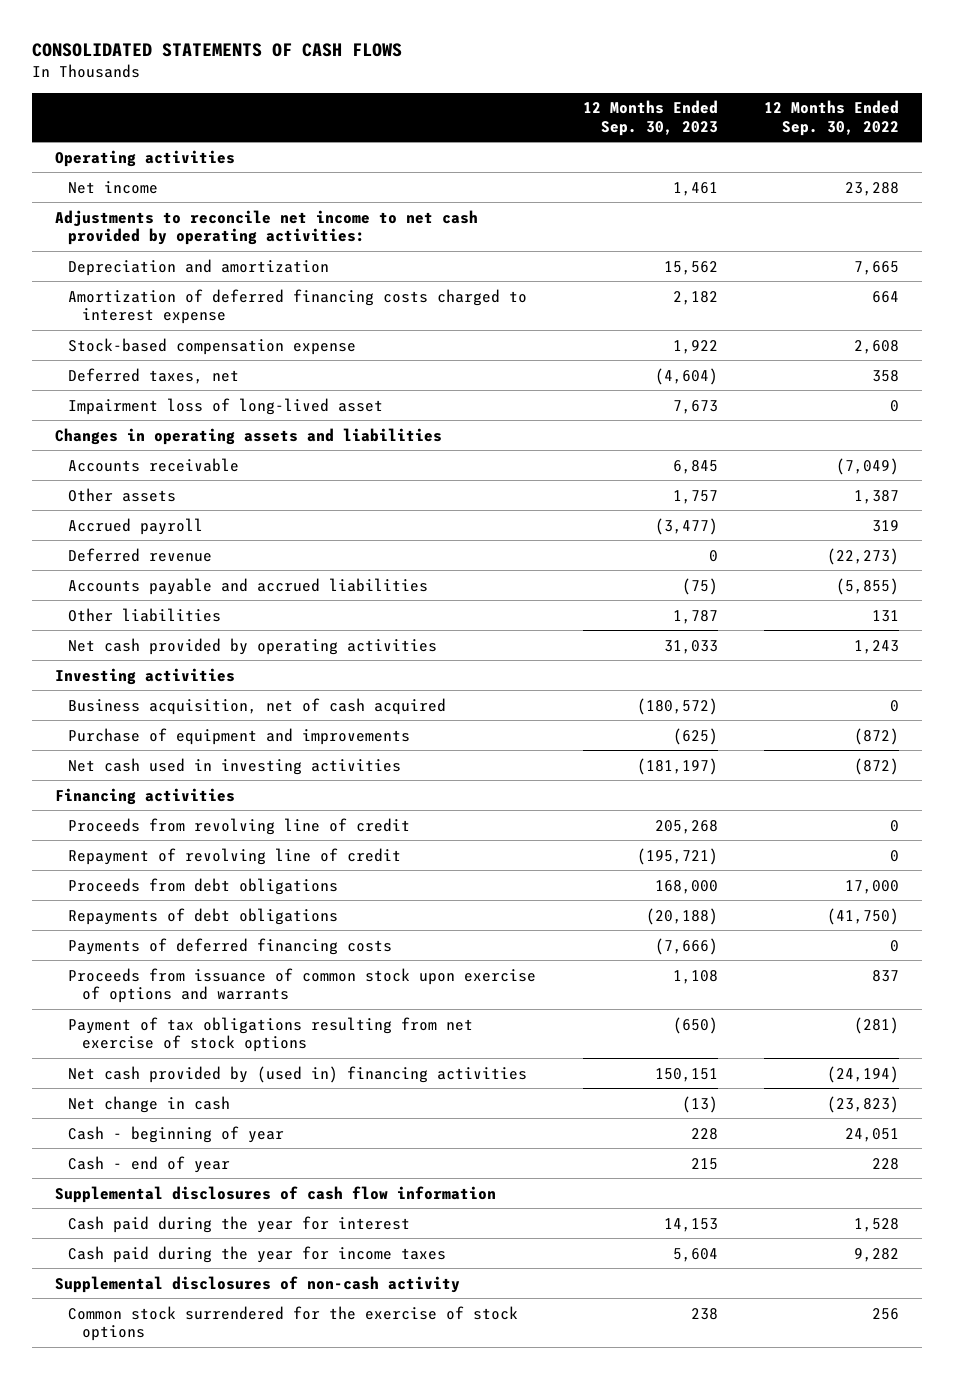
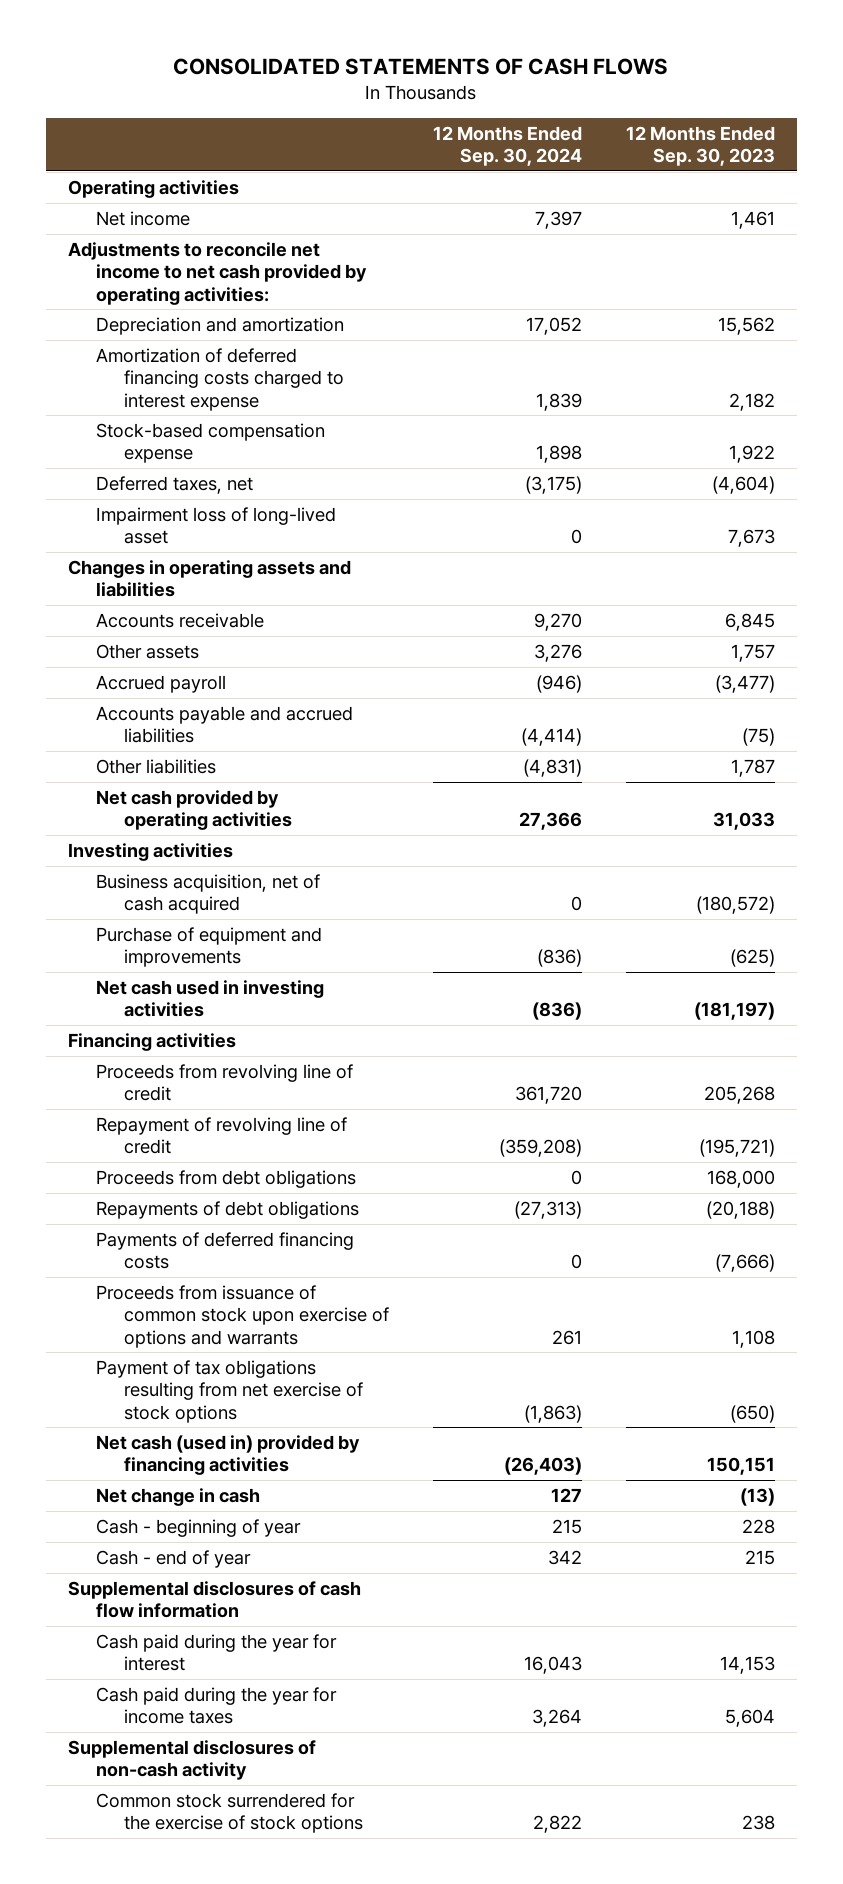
[764,100,900,136] 12 Months Ended Sep. 30, 2022 -> none
none -> [433,125,583,166] 12 Months Ended Sep. 30, 2024
[68,547,213,562] Deferred revenue -> none
[68,1065,528,1083] Net cash provided by (used in) financing activities -> [95,1434,360,1476] Net cash (used in) provided by financing activities

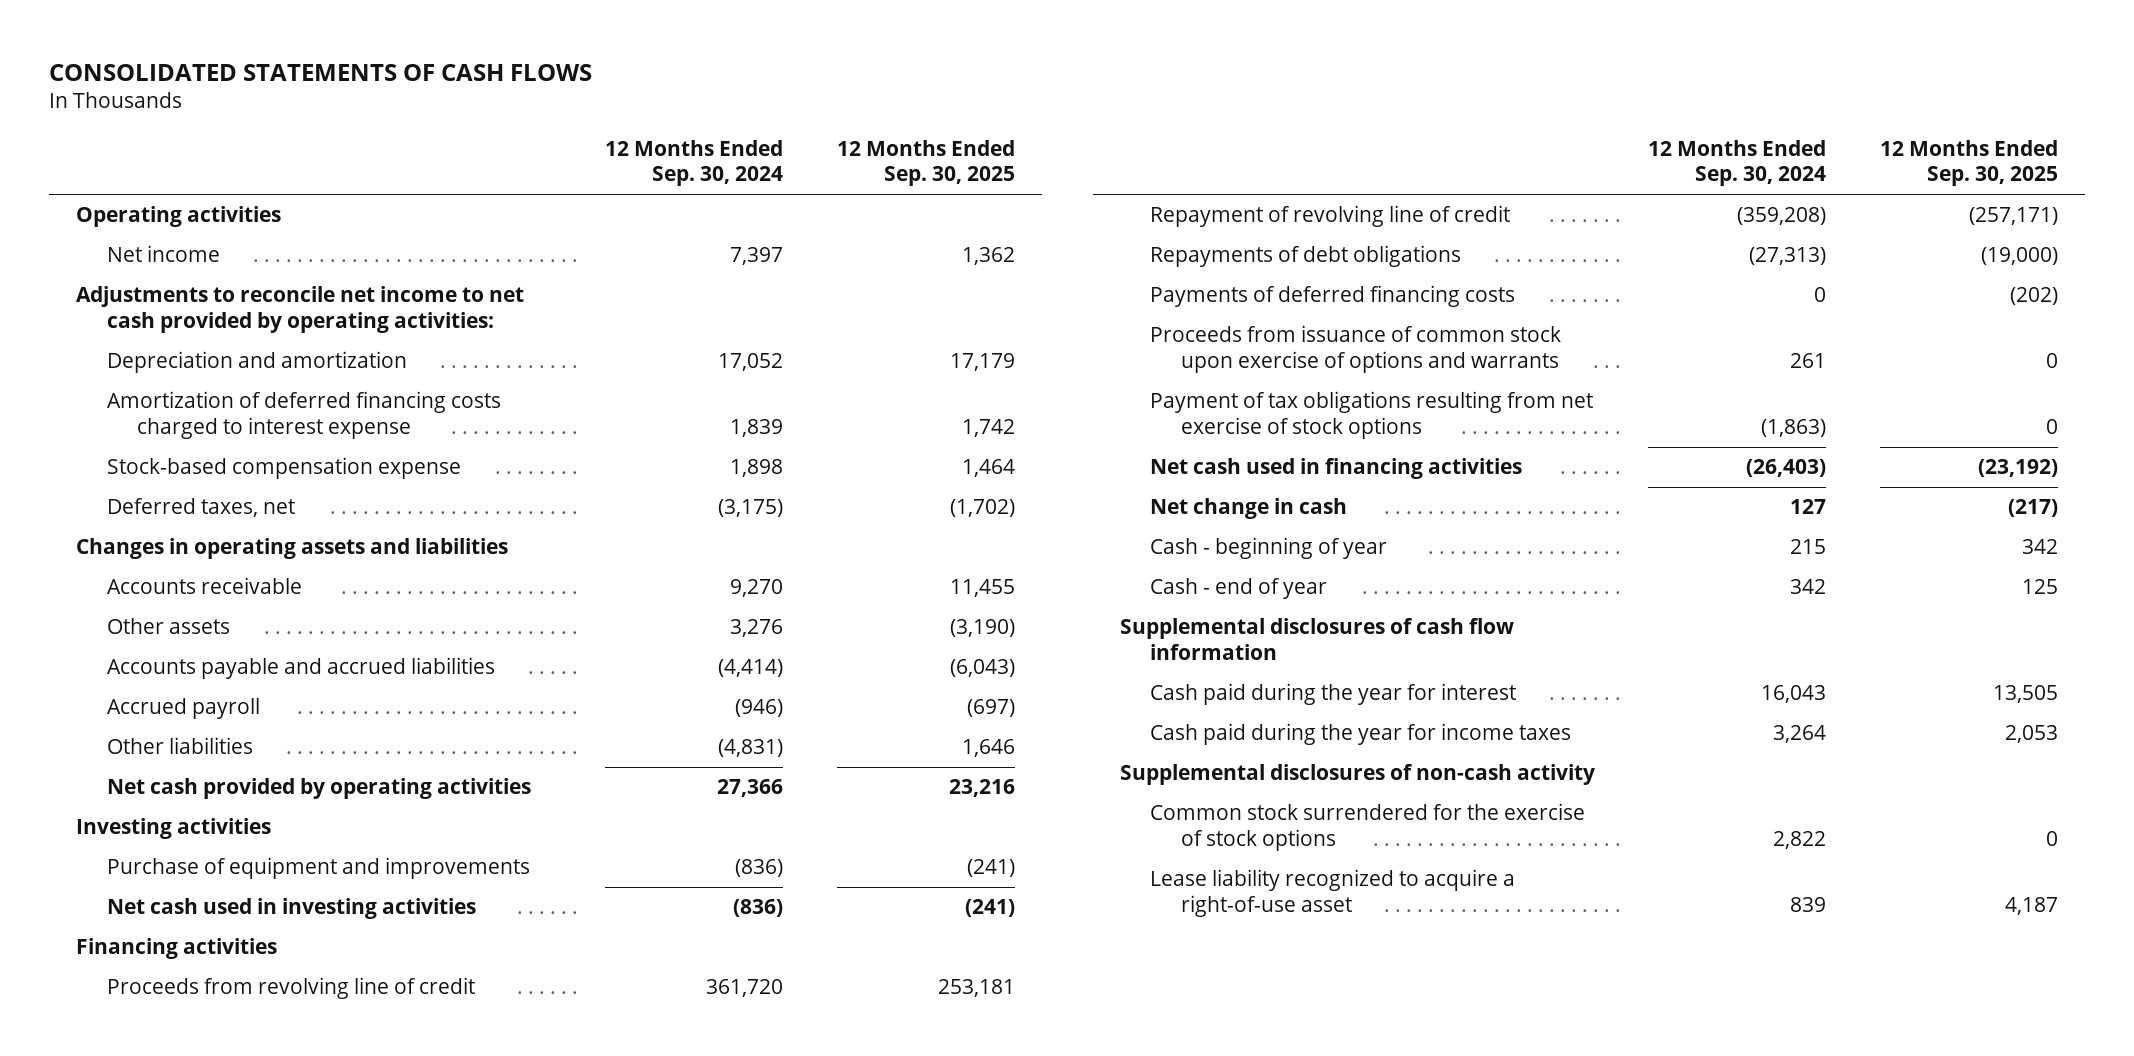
[626,125,776,166] 12 Months Ended Sep. 30, 2023 -> none
none -> [836,139,1015,187] 12 Months Ended Sep. 30, 2025
[95,506,336,545] Impairment loss of long-lived asset -> none
[95,674,226,693] Accrued payroll -> [106,698,260,720] Accrued payroll
[95,873,320,915] Business acquisition, net of cash acquired -> none
[95,1169,356,1188] Proceeds from debt obligations -> none
[95,1434,360,1476] Net cash (used in) provided by financing activities -> [1150,458,1523,480] Net cash used in financing activities
none -> [1150,869,1516,918] Lease liability recognized to acquire a right-of-use asset

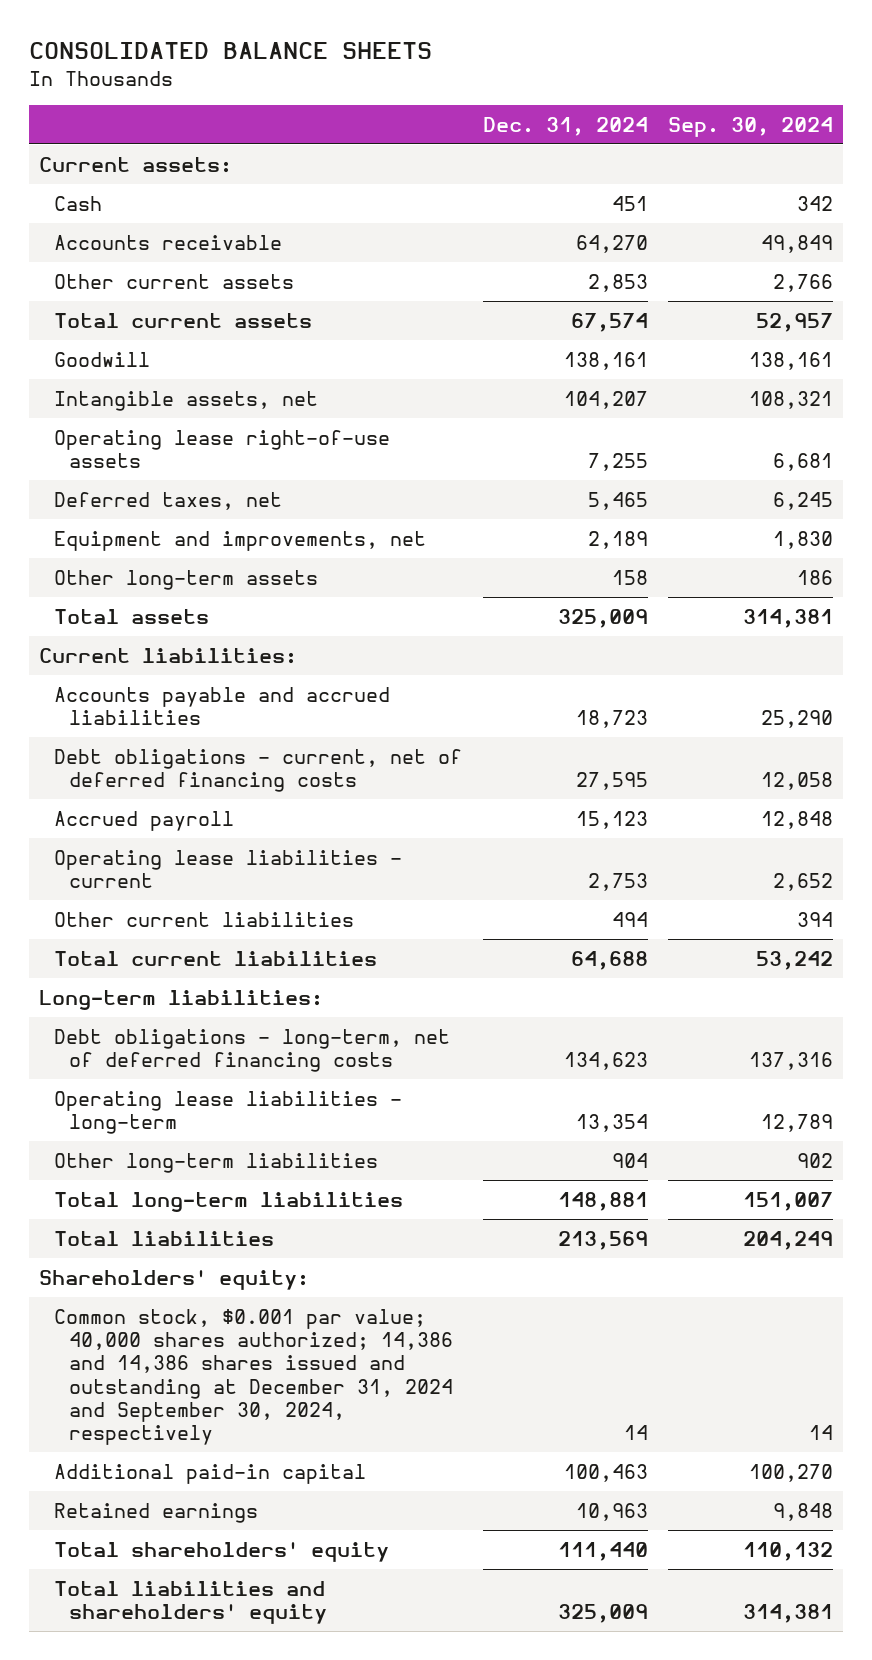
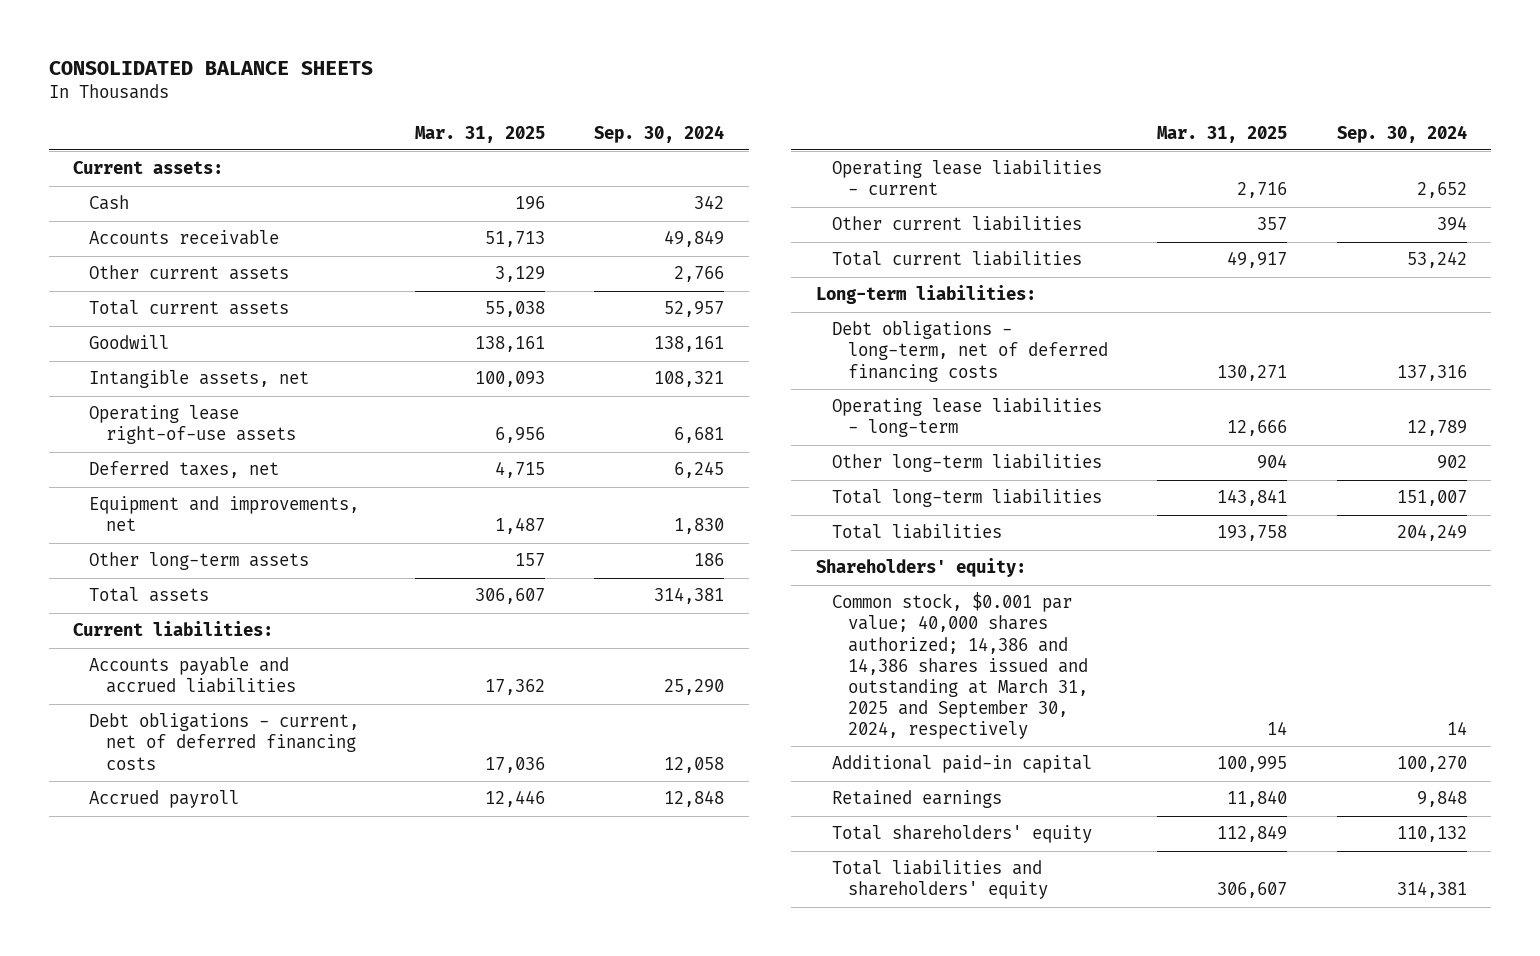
[482,116,648,136] Dec. 31, 2024 -> none
none -> [414,125,545,143] Mar. 31, 2025
[54,1308,454,1446] Common stock, $0.001 par value; 40,000 shares authorized; 14,386 and 14,386 shares issued and outstanding at December 31, 2024 and September 30, 2024, respectively -> [832,592,1089,739] Common stock, $0.001 par value; 40,000 shares authorized; 14,386 and 14,386 shares issued and outstanding at March 31, 2025 and September 30, 2024, respectively

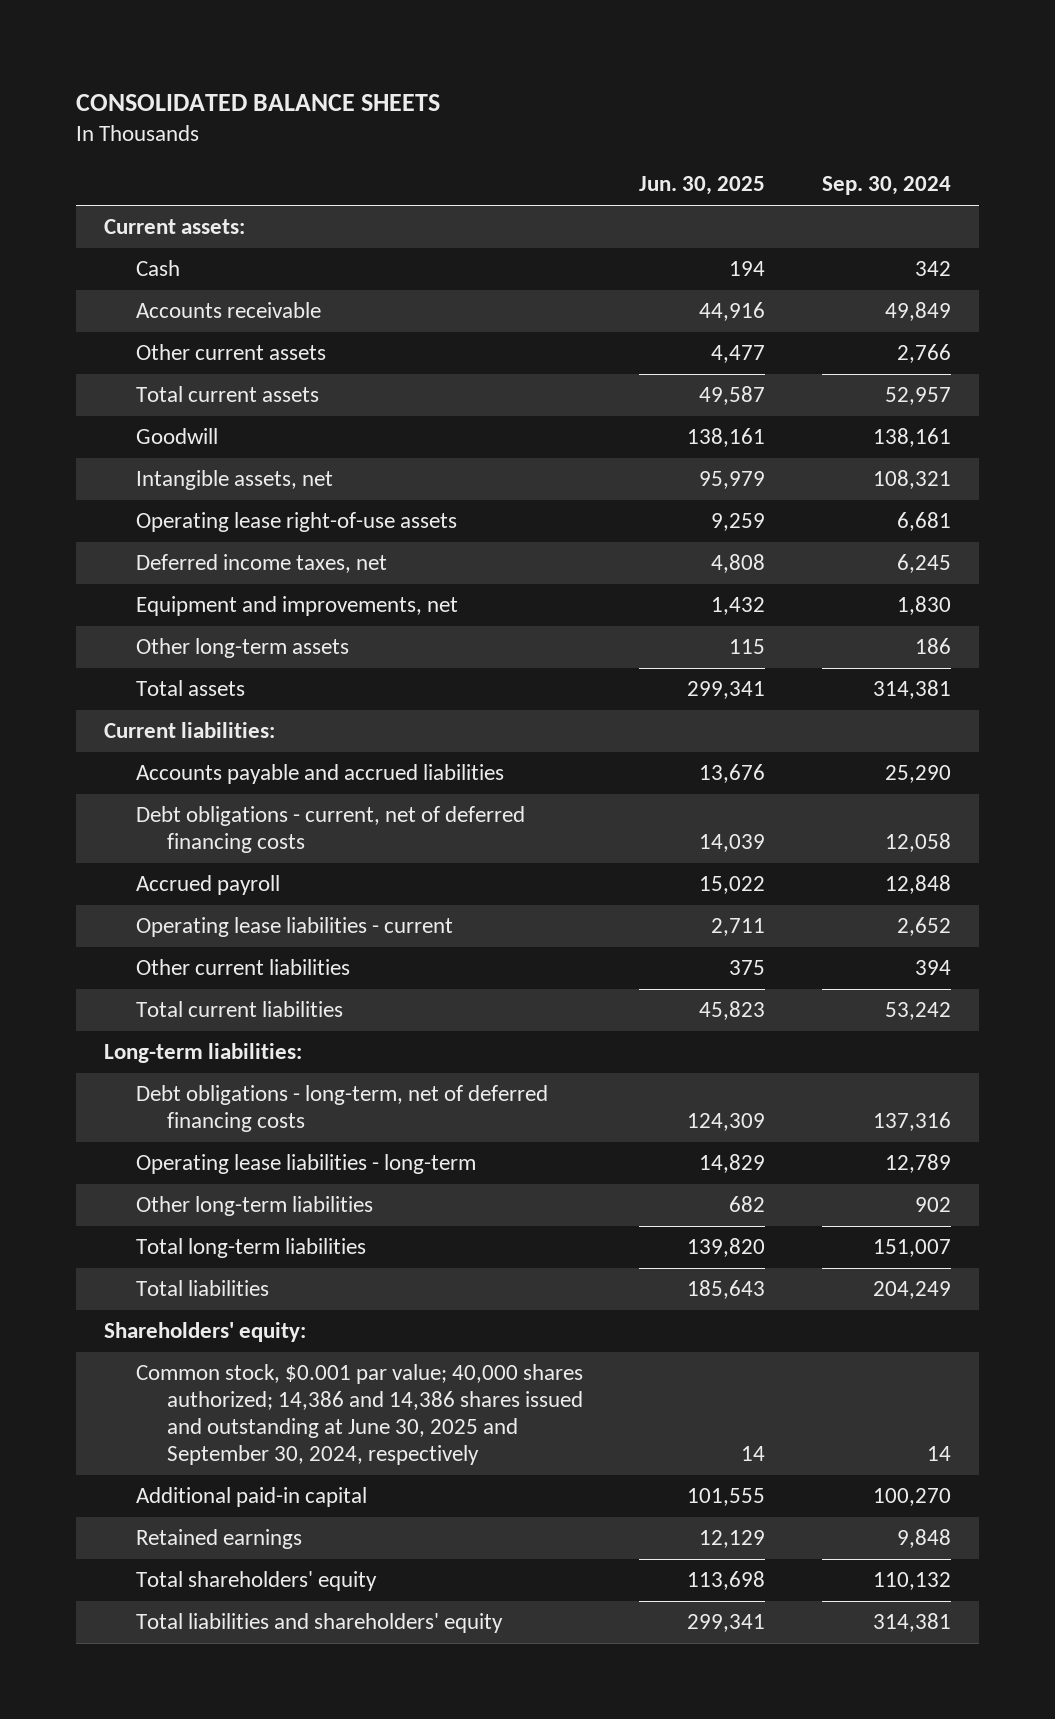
[414,125,545,143] Mar. 31, 2025 -> none
none -> [639,176,766,196] Jun. 30, 2025
[89,461,280,479] Deferred taxes, net -> [135,554,387,574] Deferred income taxes, net
[832,592,1089,739] Common stock, $0.001 par value; 40,000 shares authorized; 14,386 and 14,386 shares issued and outstanding at March 31, 2025 and September 30, 2024, respectively -> [135,1364,583,1465] Common stock, $0.001 par value; 40,000 shares authorized; 14,386 and 14,386 shares issued and outstanding at June 30, 2025 and September 30, 2024, respectively

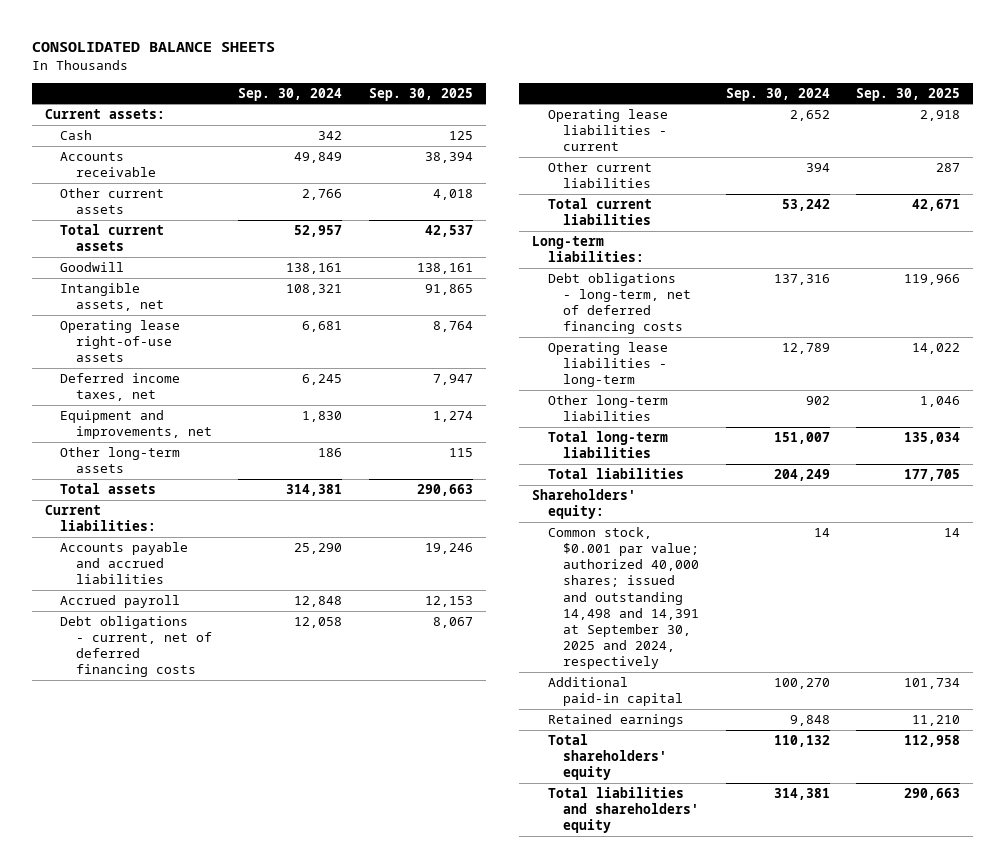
[639,176,766,196] Jun. 30, 2025 -> none
none -> [368,87,473,101] Sep. 30, 2025
[135,806,525,854] Debt obligations - current, net of deferred financing costs -> [60,616,213,678] Debt obligations - current, net of deferred financing costs
[135,1364,583,1465] Common stock, $0.001 par value; 40,000 shares authorized; 14,386 and 14,386 shares issued and outstanding at June 30, 2025 and September 30, 2024, respectively -> [547,527,700,670] Common stock, $0.001 par value; authorized 40,000 shares; issued and outstanding 14,498 and 14,391 at September 30, 2025 and 2024, respectively

